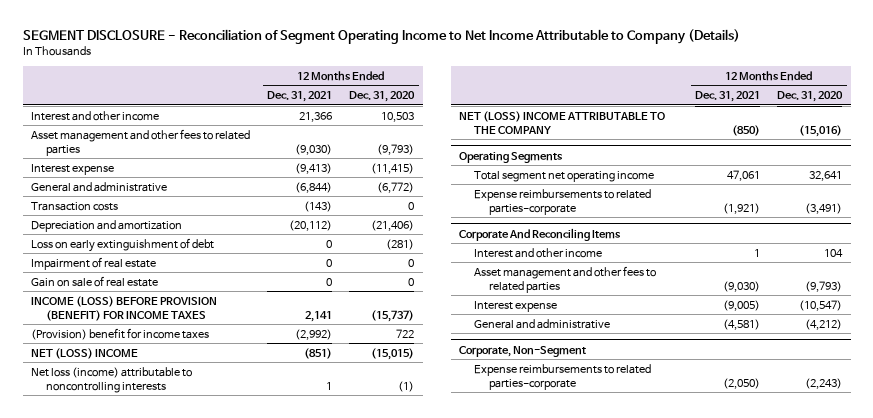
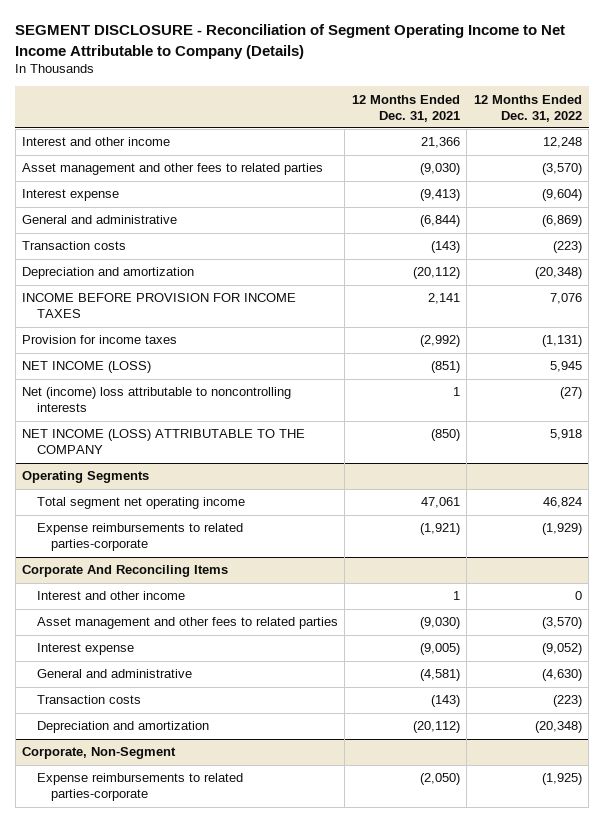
[349,91,416,103] Dec. 31, 2020 -> none
none -> [473,94,582,122] 12 Months Ended Dec. 31, 2022
[31,237,215,252] Loss on early extinguishment of debt -> none
[31,256,157,270] Impairment of real estate -> none
[31,275,159,287] Gain on sale of real estate -> none
[31,295,218,321] INCOME (LOSS) BEFORE PROVISION (BENEFIT) FOR INCOME TAXES -> [22,293,297,319] INCOME BEFORE PROVISION FOR INCOME TAXES
[31,327,210,340] (Provision) benefit for income taxes -> [22,335,178,345] Provision for income taxes
[31,347,139,359] NET (LOSS) INCOME -> [22,361,152,374] NET INCOME (LOSS)
[31,366,193,393] Net loss (income) attributable to noncontrolling interests -> [22,387,292,413] Net (income) loss attributable to noncontrolling interests
[459,110,666,134] NET (LOSS) INCOME ATTRIBUTABLE TO THE COMPANY -> [22,429,306,455] NET INCOME (LOSS) ATTRIBUTABLE TO THE COMPANY
none -> [36,695,141,705] Transaction costs
none -> [36,721,209,734] Depreciation and amortization

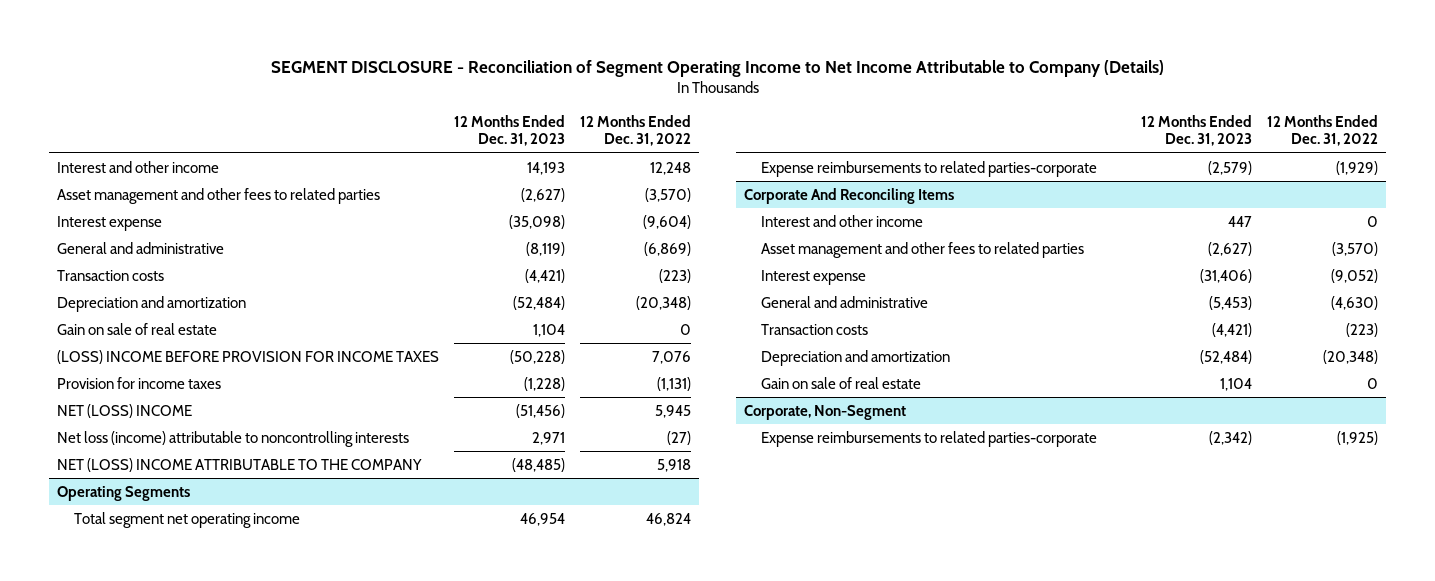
[351,94,460,122] 12 Months Ended Dec. 31, 2021 -> none
none -> [454,114,566,147] 12 Months Ended Dec. 31, 2023
none -> [56,322,217,335] Gain on sale of real estate
[22,293,297,319] INCOME BEFORE PROVISION FOR INCOME TAXES -> [56,349,439,364] (LOSS) INCOME BEFORE PROVISION FOR INCOME TAXES
[22,361,152,374] NET INCOME (LOSS) -> [56,403,192,418] NET (LOSS) INCOME
[22,387,292,413] Net (income) loss attributable to noncontrolling interests -> [56,430,409,447] Net loss (income) attributable to noncontrolling interests
[22,429,306,455] NET INCOME (LOSS) ATTRIBUTABLE TO THE COMPANY -> [56,457,422,472] NET (LOSS) INCOME ATTRIBUTABLE TO THE COMPANY
none -> [761,376,922,389] Gain on sale of real estate

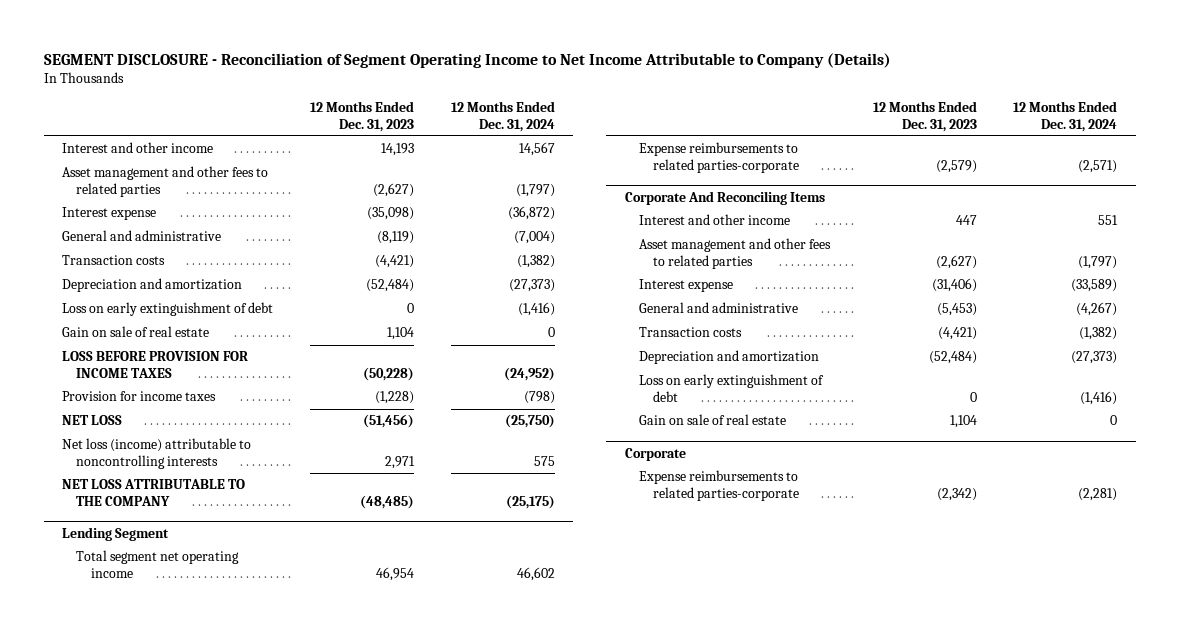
[580,114,692,147] 12 Months Ended Dec. 31, 2022 -> none
none -> [450,101,555,132] 12 Months Ended Dec. 31, 2024
none -> [62,302,274,317] Loss on early extinguishment of debt
[56,349,439,364] (LOSS) INCOME BEFORE PROVISION FOR INCOME TAXES -> [62,351,249,378] LOSS BEFORE PROVISION FOR INCOME TAXES
[56,403,192,418] NET (LOSS) INCOME -> [62,415,123,426] NET LOSS
[56,457,422,472] NET (LOSS) INCOME ATTRIBUTABLE TO THE COMPANY -> [62,479,246,506] NET LOSS ATTRIBUTABLE TO THE COMPANY
[56,485,190,501] Operating Segments -> [62,526,170,541] Lending Segment
none -> [639,374,825,402] Loss on early extinguishment of debt
[743,404,906,420] Corporate, Non-Segment -> [624,447,686,461] Corporate

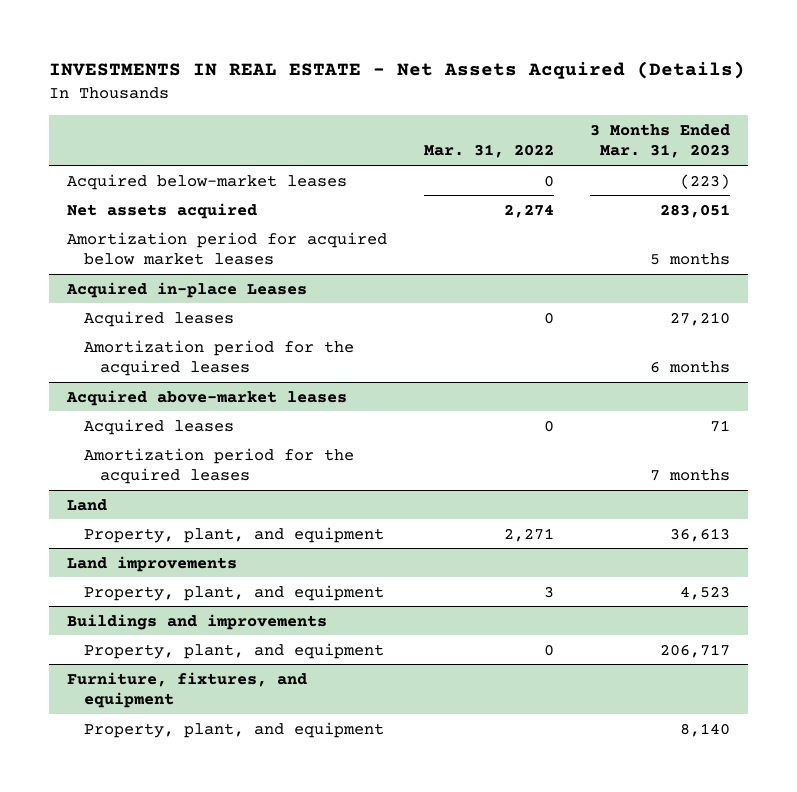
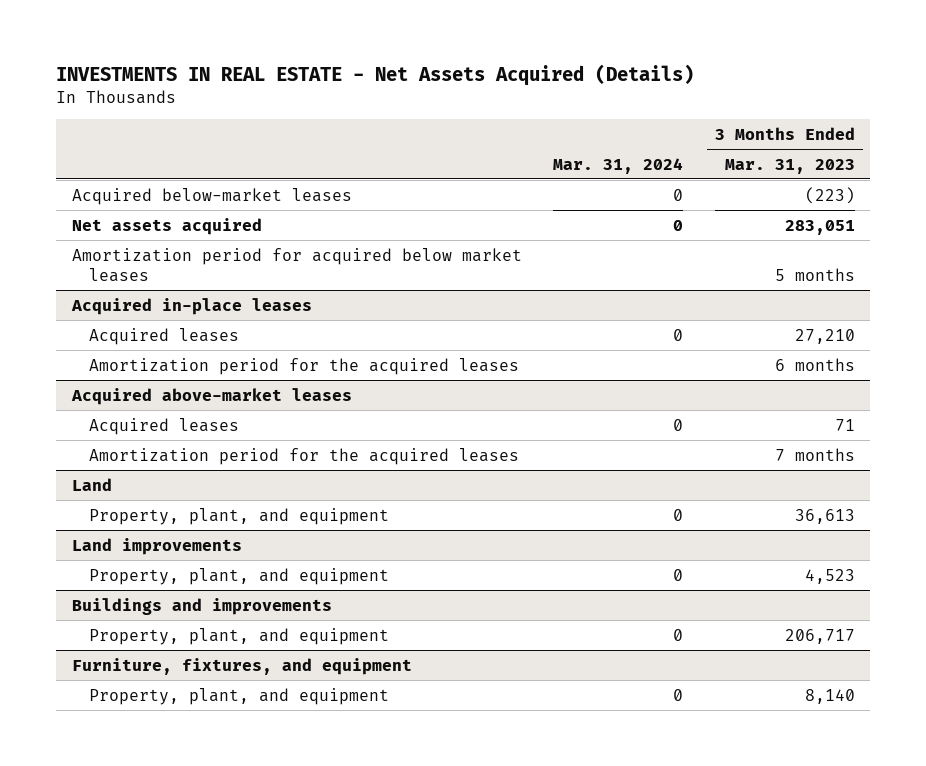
[423,144,554,159] Mar. 31, 2022 -> none
none -> [553,157,684,174] Mar. 31, 2024
[66,281,308,298] Acquired in-place Leases -> [70,297,312,315] Acquired in-place leases

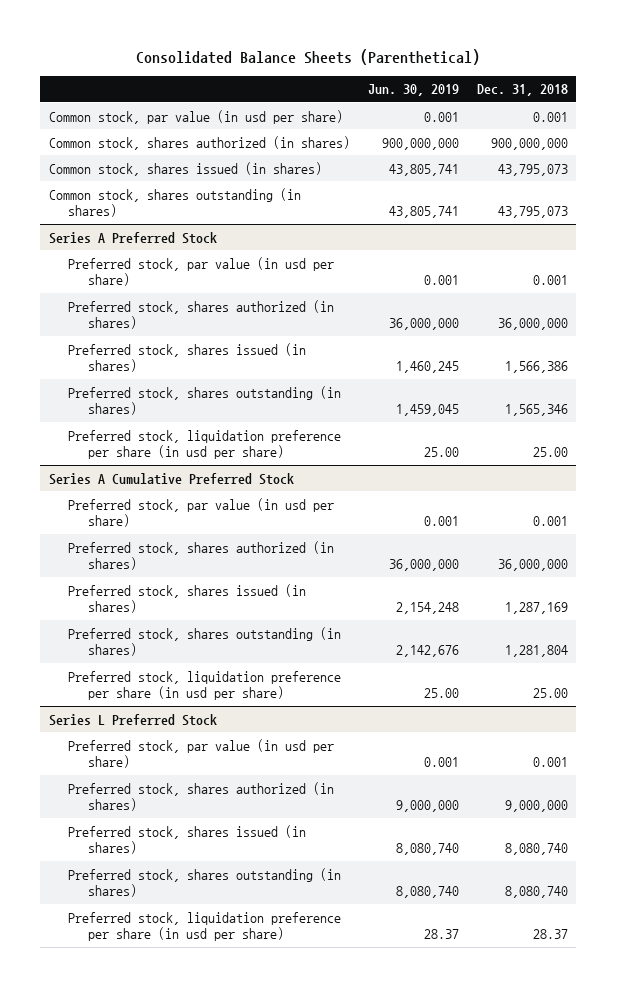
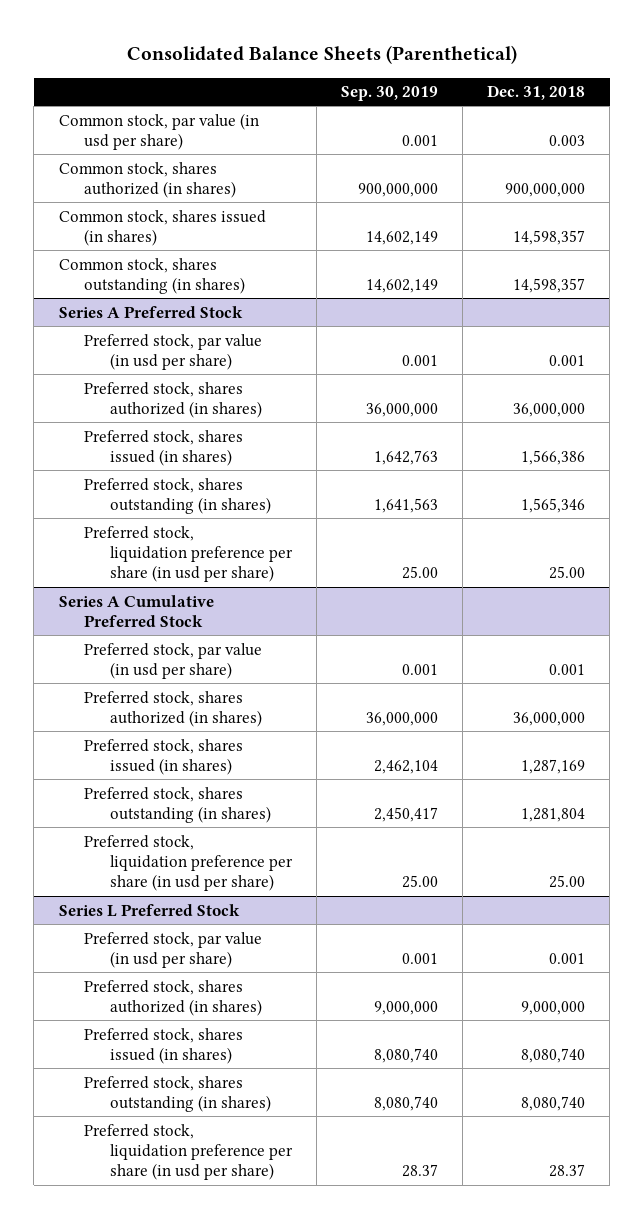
[367,84,459,97] Jun. 30, 2019 -> none
none -> [341,86,439,102] Sep. 30, 2019
[532,111,568,122] 0.001 -> [549,134,586,146] 0.003
[497,163,568,176] 43,795,073 -> [513,229,586,245] 14,598,357
[497,206,568,219] 43,795,073 -> [513,277,586,293] 14,598,357

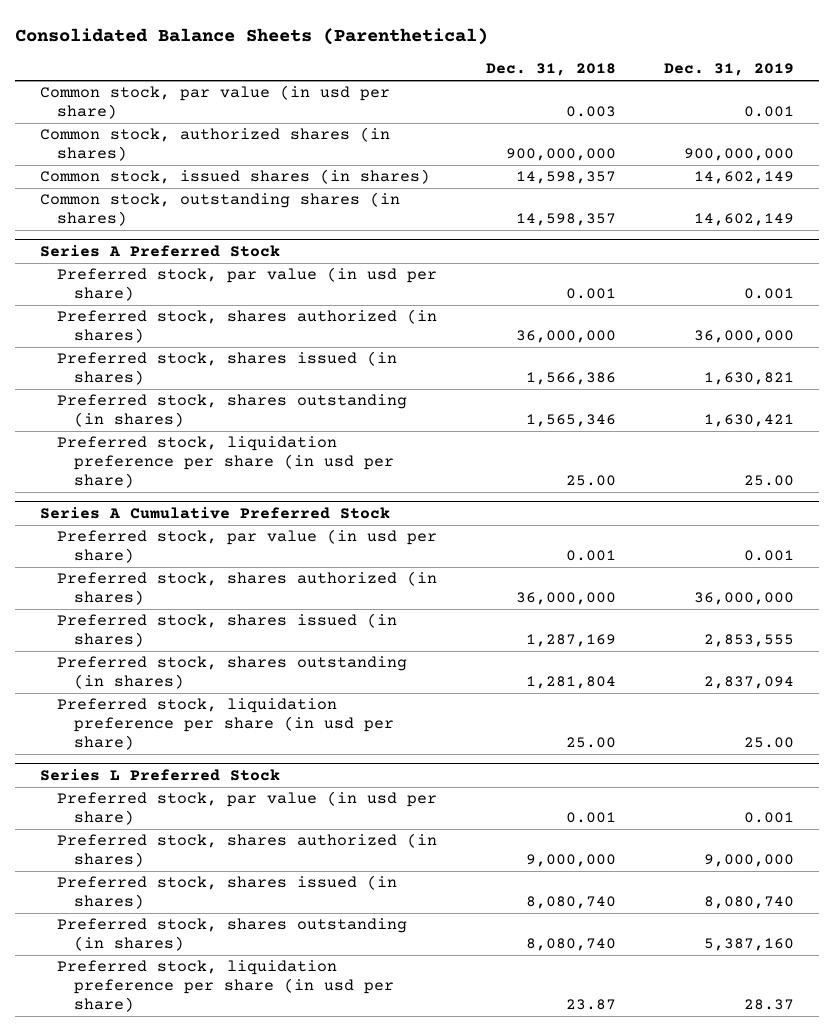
[341,86,439,102] Sep. 30, 2019 -> none
none -> [664,63,795,77] Dec. 31, 2019
[58,161,237,198] Common stock, shares authorized (in shares) -> [39,127,390,162] Common stock, authorized shares (in shares)
[58,209,266,246] Common stock, shares issued (in shares) -> [39,169,430,185] Common stock, issued shares (in shares)
[58,257,246,294] Common stock, shares outstanding (in shares) -> [39,192,400,227] Common stock, outstanding shares (in shares)
[549,1164,586,1178] 28.37 -> [565,999,616,1011] 23.87

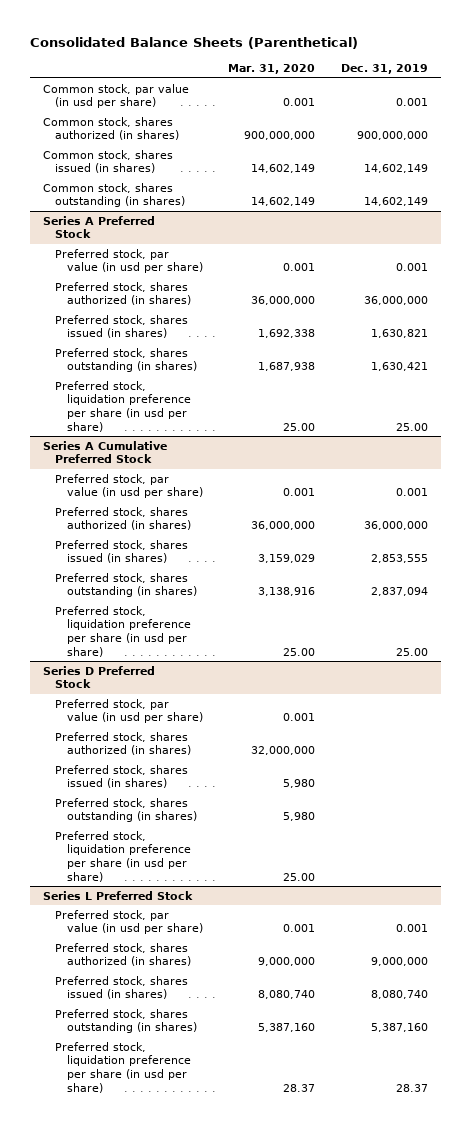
[485,63,616,77] Dec. 31, 2018 -> none
none -> [228,64,316,75] Mar. 31, 2020
[39,127,390,162] Common stock, authorized shares (in shares) -> [43,116,179,141] Common stock, shares authorized (in shares)
[39,169,430,185] Common stock, issued shares (in shares) -> [43,149,174,174] Common stock, shares issued (in shares)
[39,192,400,227] Common stock, outstanding shares (in shares) -> [43,182,185,208] Common stock, shares outstanding (in shares)
none -> [43,665,156,689] Series D Preferred Stock
none -> [54,698,203,724] Preferred stock, par value (in usd per share)
none -> [54,731,191,756] Preferred stock, shares authorized (in shares)
none -> [54,764,188,789] Preferred stock, shares issued (in shares)
none -> [54,797,197,823] Preferred stock, shares outstanding (in shares)
none -> [54,830,191,882] Preferred stock, liquidation preference per share (in usd per share)

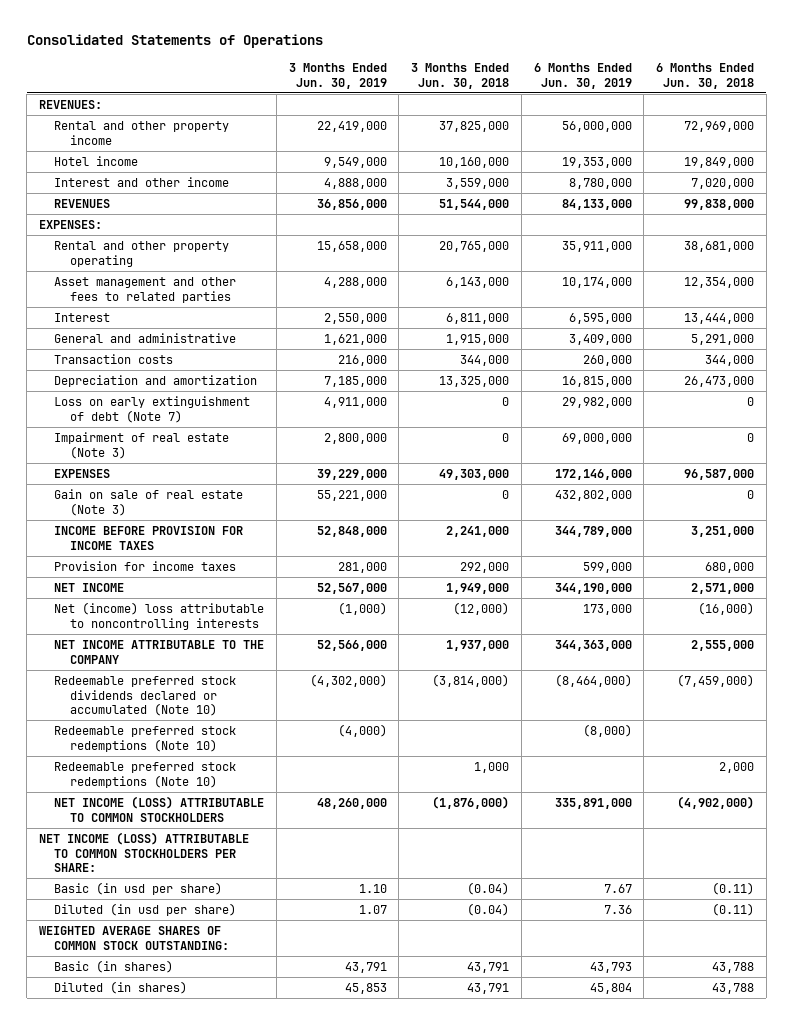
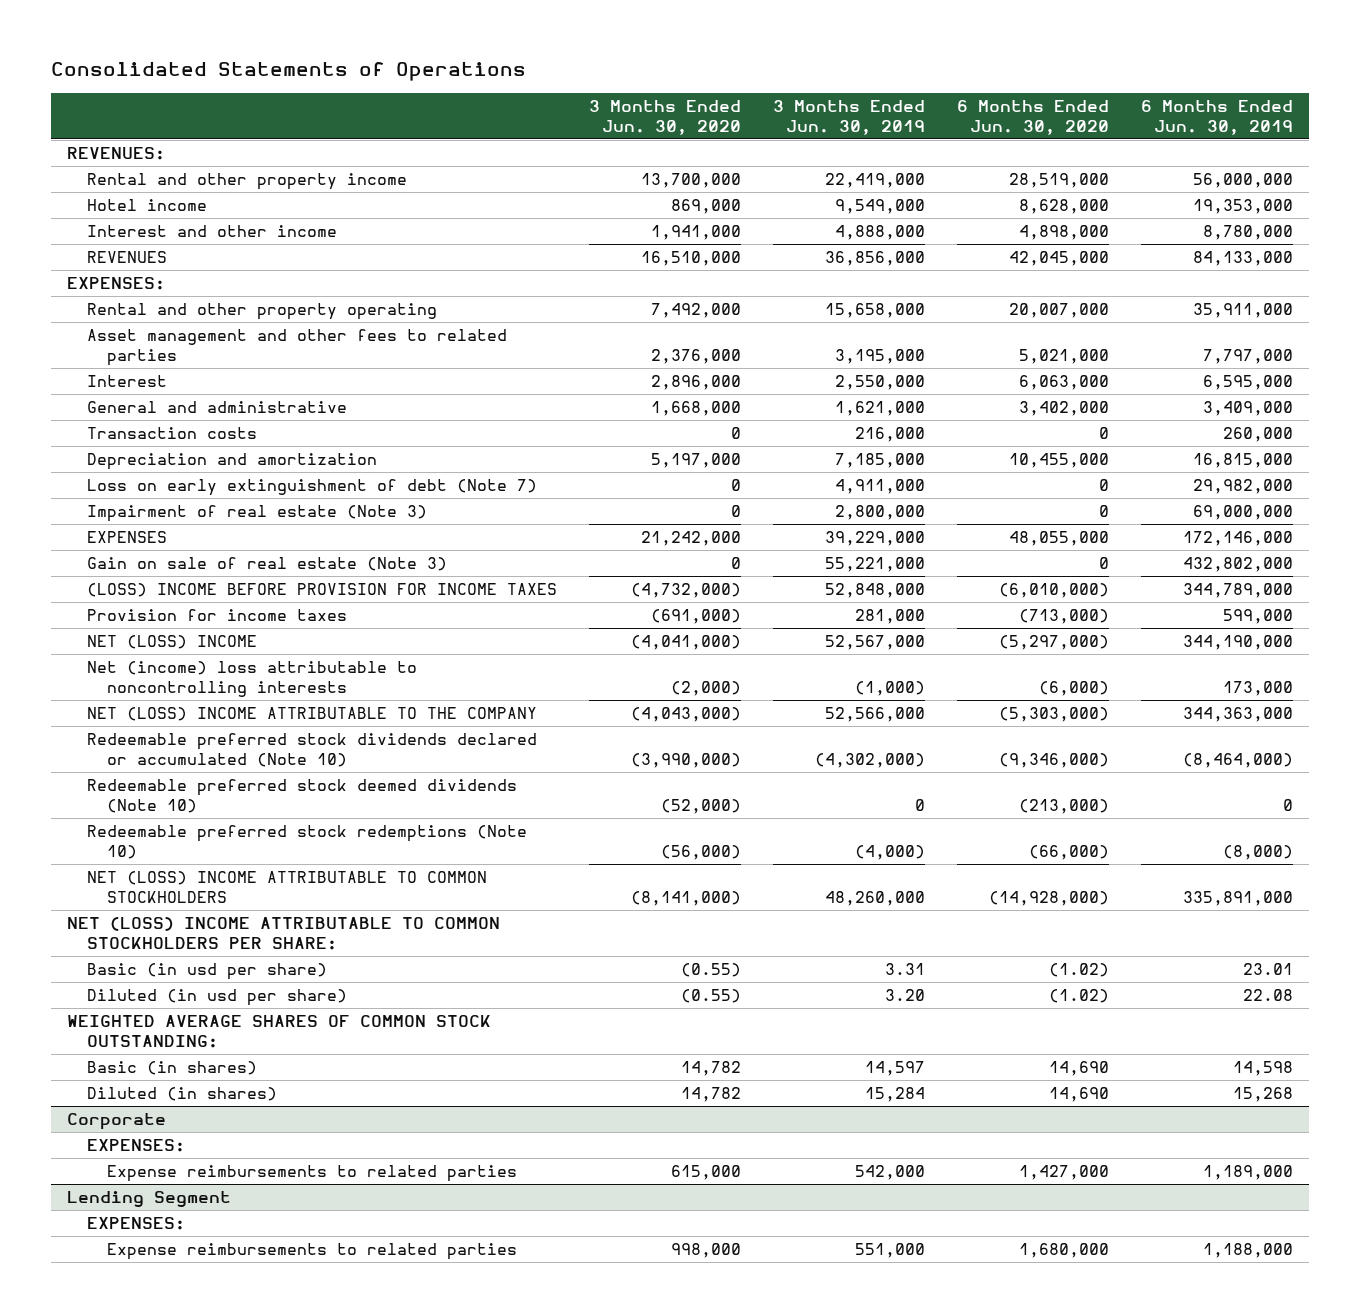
[411,63,510,89] 3 Months Ended Jun. 30, 2018 -> none
[656,63,755,89] 6 Months Ended Jun. 30, 2018 -> none
none -> [589,99,742,135] 3 Months Ended Jun. 30, 2020
none -> [956,99,1109,135] 6 Months Ended Jun. 30, 2020
[323,276,387,288] 4,288,000 -> [835,349,926,365] 3,195,000
[561,276,632,288] 10,174,000 -> [1202,349,1293,365] 7,797,000
[54,525,244,550] INCOME BEFORE PROVISION FOR INCOME TAXES -> [87,583,558,598] (LOSS) INCOME BEFORE PROVISION FOR INCOME TAXES
[54,582,125,592] NET INCOME -> [87,635,258,650] NET (LOSS) INCOME
[54,639,265,664] NET INCOME ATTRIBUTABLE TO THE COMPANY -> [87,707,538,722] NET (LOSS) INCOME ATTRIBUTABLE TO THE COMPANY
none -> [87,779,518,814] Redeemable preferred stock deemed dividends (Note 10)
[54,761,237,788] Redeemable preferred stock redemptions (Note 10) -> none
[54,795,265,822] NET INCOME (LOSS) ATTRIBUTABLE TO COMMON STOCKHOLDERS -> [87,871,488,904] NET (LOSS) INCOME ATTRIBUTABLE TO COMMON STOCKHOLDERS
[38,831,249,873] NET INCOME (LOSS) ATTRIBUTABLE TO COMMON STOCKHOLDERS PER SHARE: -> [67,917,501,951] NET (LOSS) INCOME ATTRIBUTABLE TO COMMON STOCKHOLDERS PER SHARE:
[358,883,387,893] 1.10 -> [885,963,926,976] 3.31
[603,883,632,893] 7.67 -> [1242,963,1293,976] 23.01
[358,904,387,914] 1.07 -> [885,989,926,1002] 3.20
[603,904,632,914] 7.36 -> [1242,989,1293,1002] 22.08
[344,961,387,973] 43,791 -> [865,1061,926,1077] 14,597
[589,961,632,973] 43,793 -> [1232,1061,1293,1077] 14,598
[344,982,387,994] 45,853 -> [865,1087,926,1103] 15,284
[589,982,632,994] 45,804 -> [1232,1087,1293,1103] 15,268
none -> [67,1113,167,1131] Corporate
none -> [87,1139,186,1153] EXPENSES:
none -> [107,1165,518,1183] Expense reimbursements to related parties
none -> [67,1191,232,1208] Lending Segment
none -> [87,1217,186,1231] EXPENSES:
none -> [107,1243,518,1261] Expense reimbursements to related parties

